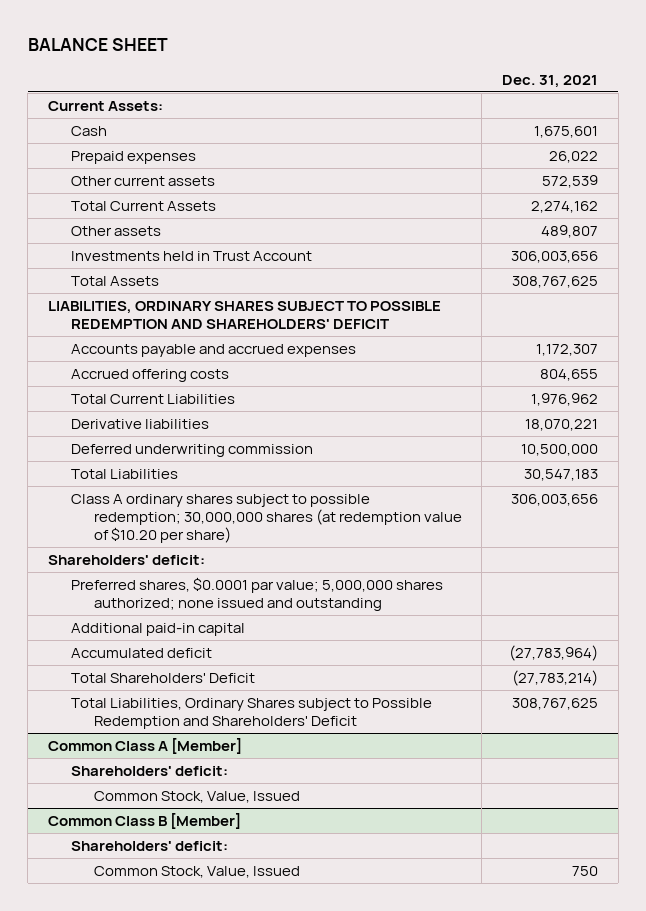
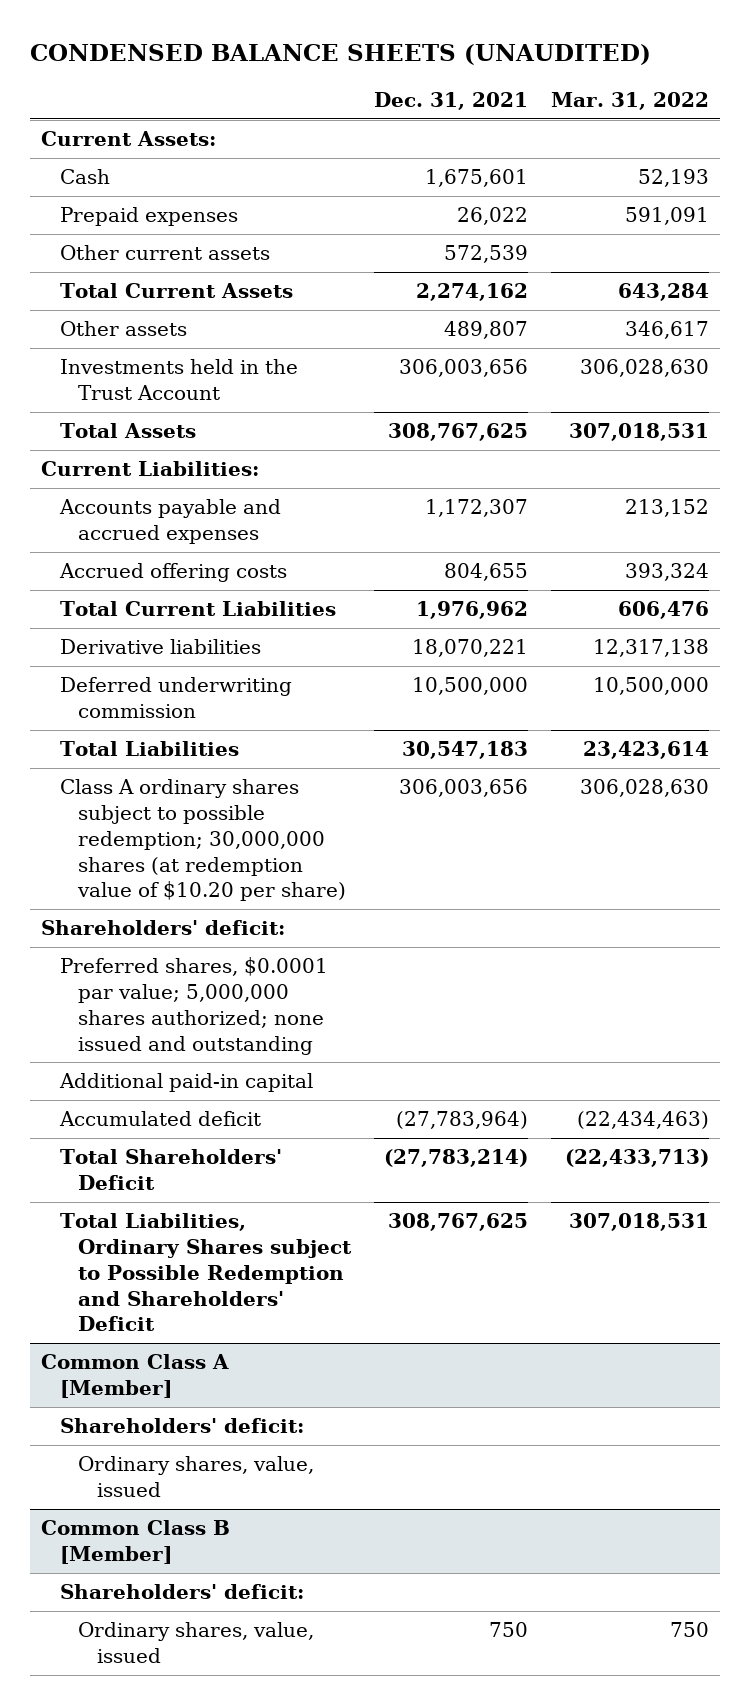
[27,38,168,52] BALANCE SHEET -> [29,43,651,65] CONDENSED BALANCE SHEETS (UNAUDITED)
none -> [550,91,709,110] Mar. 31, 2022
[70,251,312,262] Investments held in Trust Account -> [59,359,298,401] Investments held in the Trust Account
[47,301,441,330] LIABILITIES, ORDINARY SHARES SUBJECT TO POSSIBLE REDEMPTION AND SHAREHOLDERS' DEFICIT -> none
none -> [41,461,260,477] Current Liabilities:
[93,791,300,804] Common Stock, Value, Issued -> [78,1456,315,1498] Ordinary shares, value, issued
[93,866,300,879] Common Stock, Value, Issued -> [78,1622,315,1664] Ordinary shares, value, issued

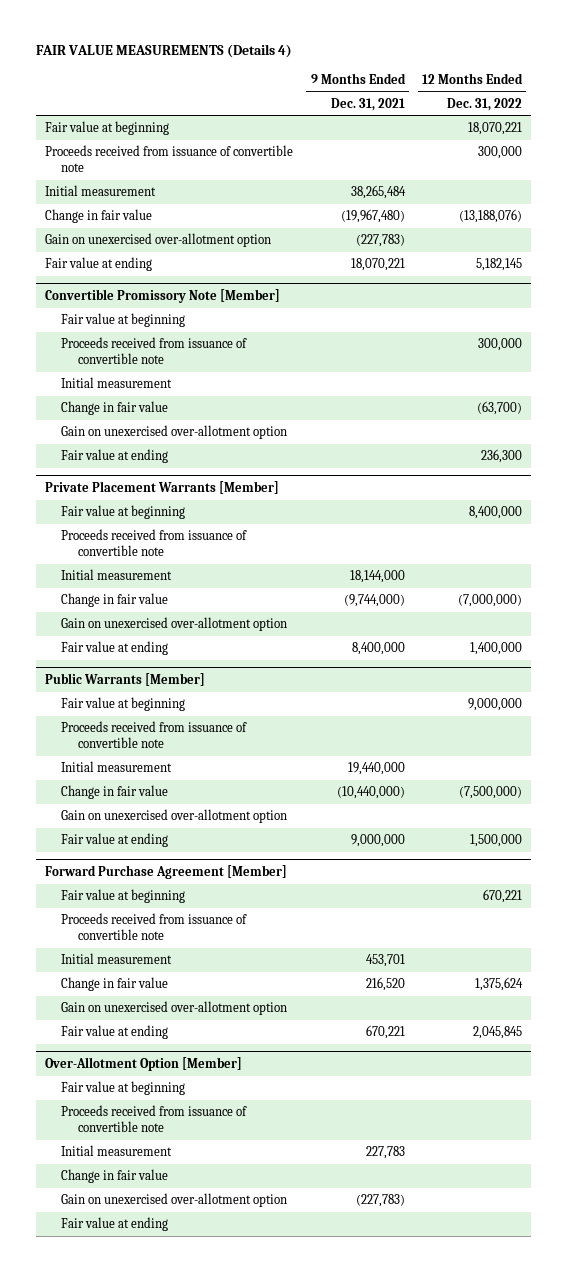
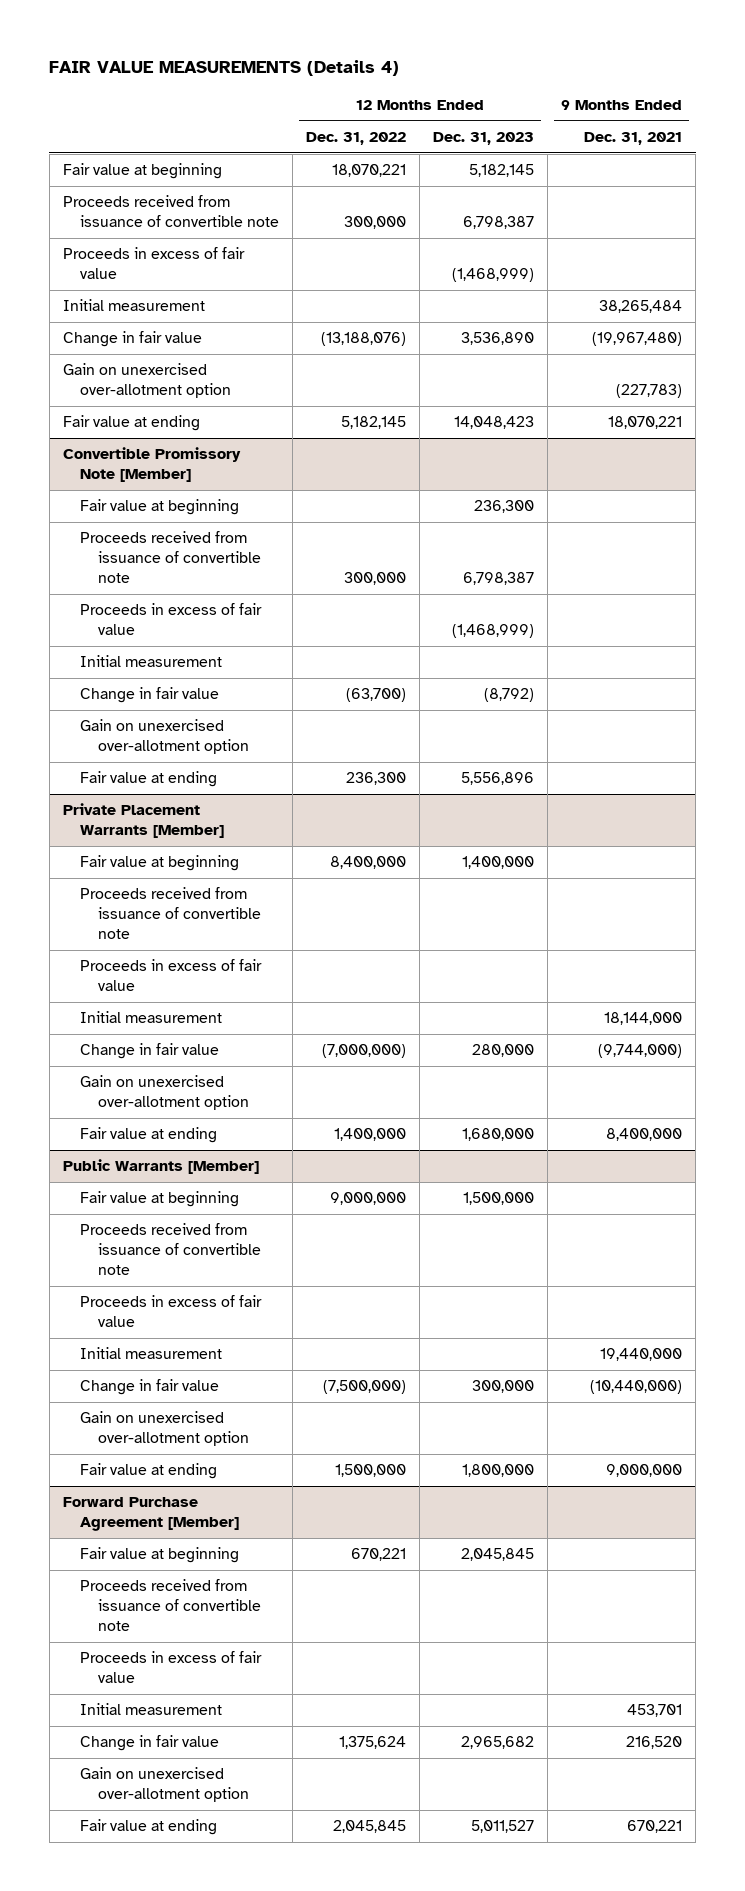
none -> [433,132,535,146] Dec. 31, 2023
none -> [62,247,245,280] Proceeds in excess of fair value
none -> [80,603,263,636] Proceeds in excess of fair value
none -> [80,959,263,992] Proceeds in excess of fair value
none -> [80,1295,263,1328] Proceeds in excess of fair value
none -> [80,1651,263,1684] Proceeds in excess of fair value
[44,1057,242,1072] Over-Allotment Option [Member] -> none
[61,1081,186,1096] Fair value at beginning -> none
[61,1105,248,1133] Proceeds received from issuance of convertible note -> none
[61,1145,173,1157] Initial measurement -> none
[61,1169,169,1184] Change in fair value -> none
[61,1193,288,1208] Gain on unexercised over-allotment option -> none
[61,1217,169,1232] Fair value at ending -> none

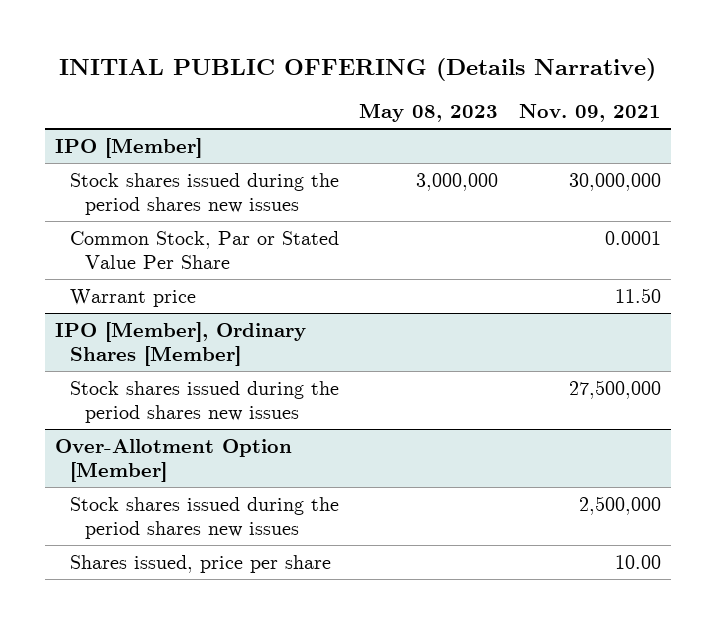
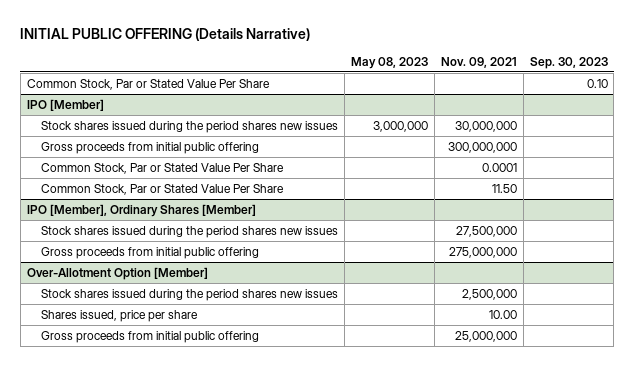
none -> [529,56,608,69] Sep. 30, 2023
none -> [26,78,270,90] Common Stock, Par or Stated Value Per Share
none -> [40,141,259,154] Gross proceeds from initial public offering
[69,288,196,307] Warrant price -> [40,183,284,195] Common Stock, Par or Stated Value Per Share
none -> [40,246,259,259] Gross proceeds from initial public offering
none -> [40,330,259,343] Gross proceeds from initial public offering

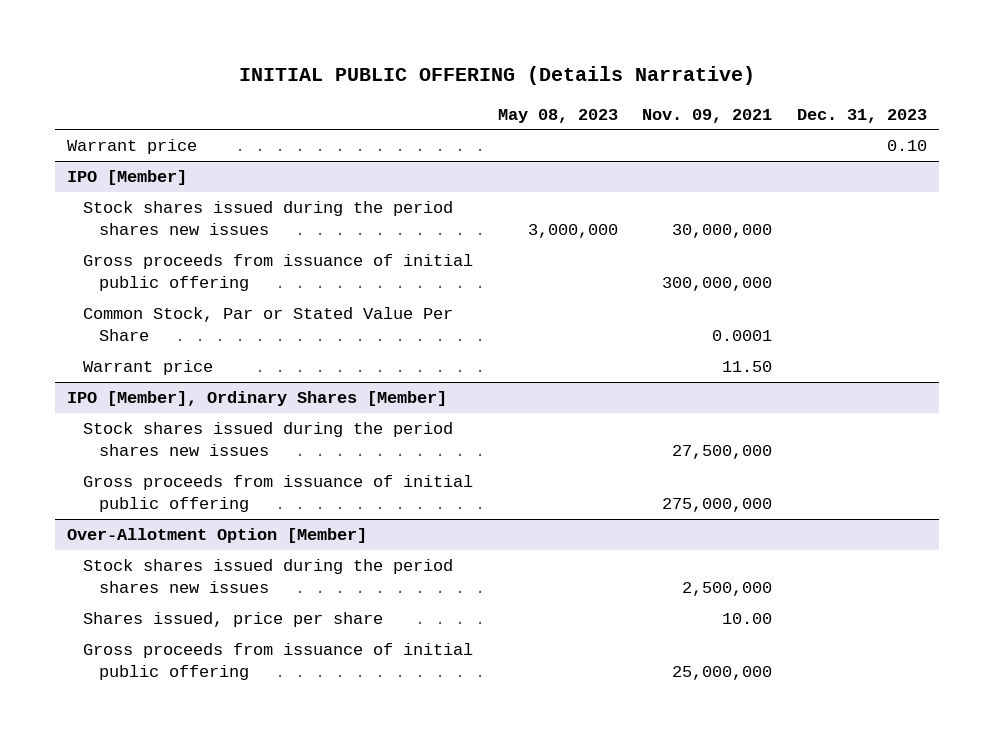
[529,56,608,69] Sep. 30, 2023 -> none
none -> [796,108,927,123] Dec. 31, 2023
[26,78,270,90] Common Stock, Par or Stated Value Per Share -> [66,139,197,155] Warrant price
[40,141,259,154] Gross proceeds from initial public offering -> [82,254,473,292] Gross proceeds from issuance of initial public offering
[40,183,284,195] Common Stock, Par or Stated Value Per Share -> [82,360,213,376] Warrant price
[40,246,259,259] Gross proceeds from initial public offering -> [82,475,473,513] Gross proceeds from issuance of initial public offering
[40,330,259,343] Gross proceeds from initial public offering -> [82,643,473,681] Gross proceeds from issuance of initial public offering

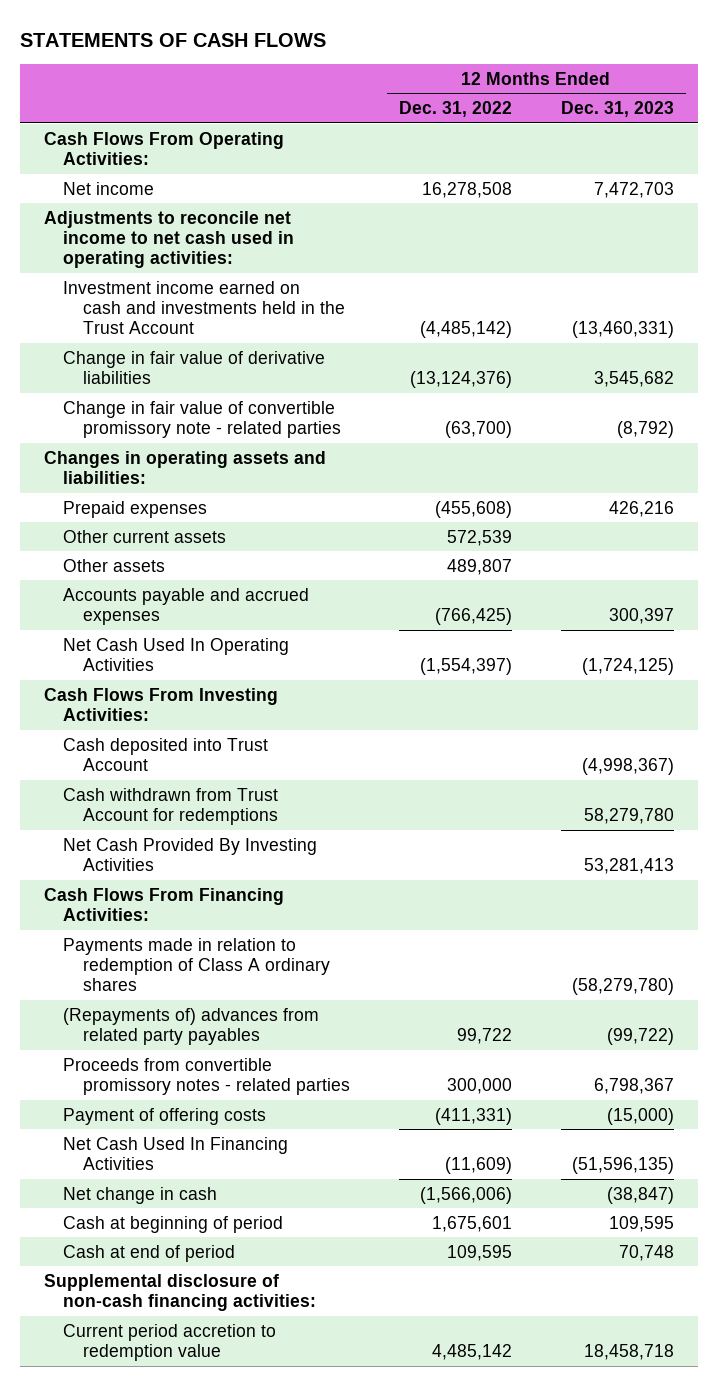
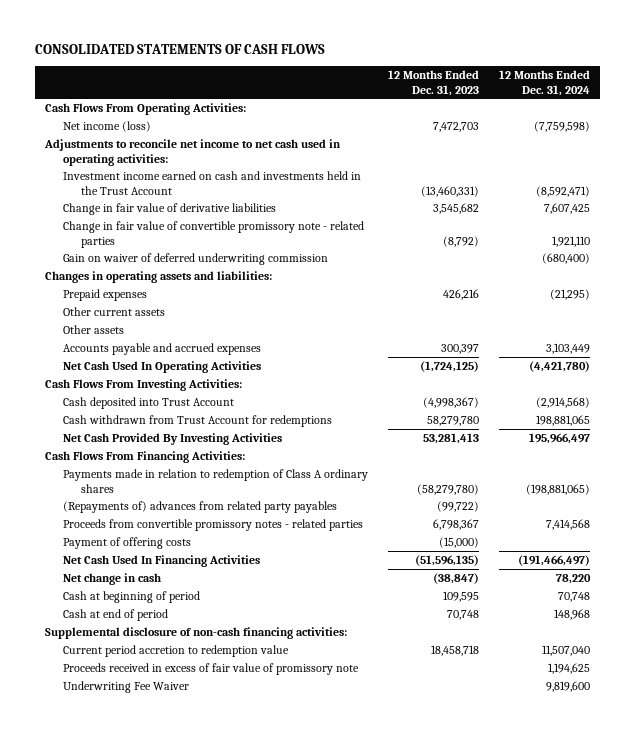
[19,32,326,47] STATEMENTS OF CASH FLOWS -> [34,43,325,54] CONSOLIDATED STATEMENTS OF CASH FLOWS
[398,101,512,118] Dec. 31, 2022 -> none
none -> [498,69,590,96] 12 Months Ended Dec. 31, 2024
[63,181,155,195] Net income -> [62,121,151,133] Net income (loss)
none -> [62,253,328,266] Gain on waiver of deferred underwriting commission
none -> [62,663,359,676] Proceeds received in excess of fair value of promissory note
none -> [62,681,189,694] Underwriting Fee Waiver

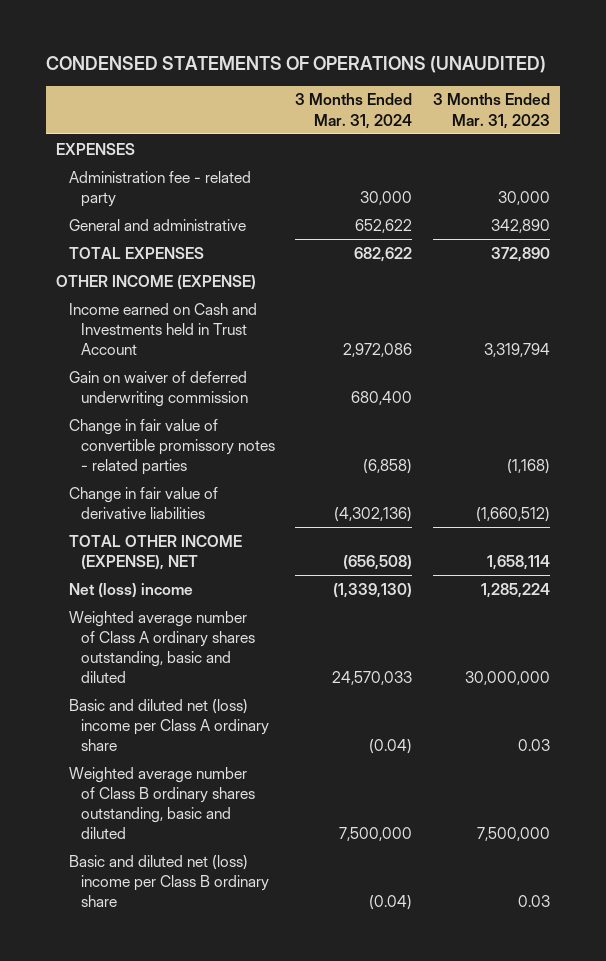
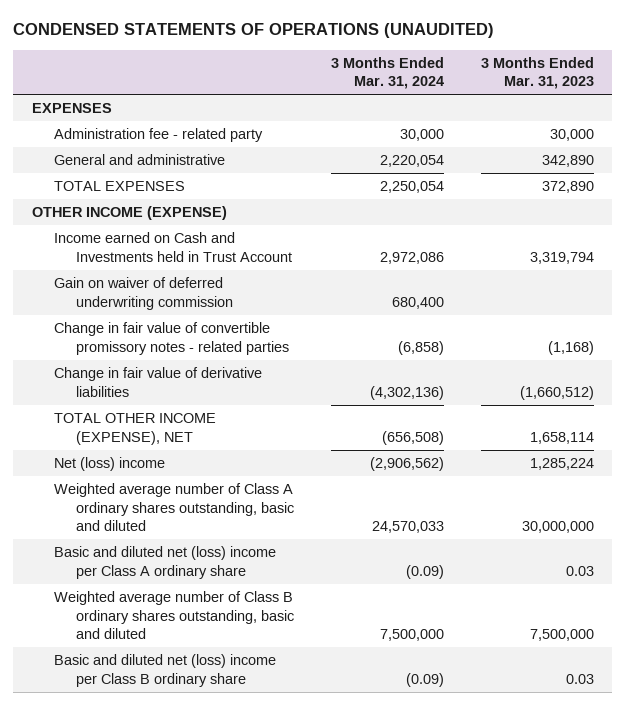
[355,218,413,233] 652,622 -> [380,155,445,168] 2,220,054
[354,246,413,262] 682,622 -> [380,181,445,194] 2,250,054
[333,582,413,598] (1,339,130) -> [370,457,445,472] (2,906,562)
[369,738,413,754] (0.04) -> [406,564,445,579] (0.09)
[369,894,413,910] (0.04) -> [406,672,445,687] (0.09)

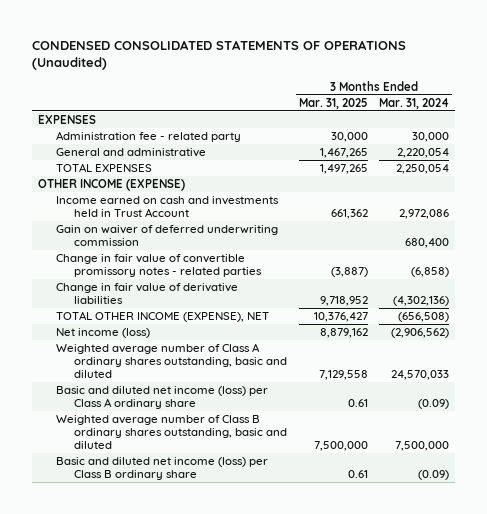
[13,23,495,39] CONDENSED STATEMENTS OF OPERATIONS (UNAUDITED) -> [31,39,406,71] CONDENSED CONSOLIDATED STATEMENTS OF OPERATIONS (Unaudited)
[480,56,594,90] 3 Months Ended Mar. 31, 2023 -> none
none -> [298,97,368,109] Mar. 31, 2025
[54,232,293,262] Income earned on Cash and Investments held in Trust Account -> [55,196,279,218] Income earned on cash and investments held in Trust Account
[54,457,166,472] Net (loss) income -> [55,328,150,339] Net income (loss)
[54,546,277,579] Basic and diluted net (loss) income per Class A ordinary share -> [55,386,268,410] Basic and diluted net income (loss) per Class A ordinary share
[54,654,277,687] Basic and diluted net (loss) income per Class B ordinary share -> [55,457,268,481] Basic and diluted net income (loss) per Class B ordinary share

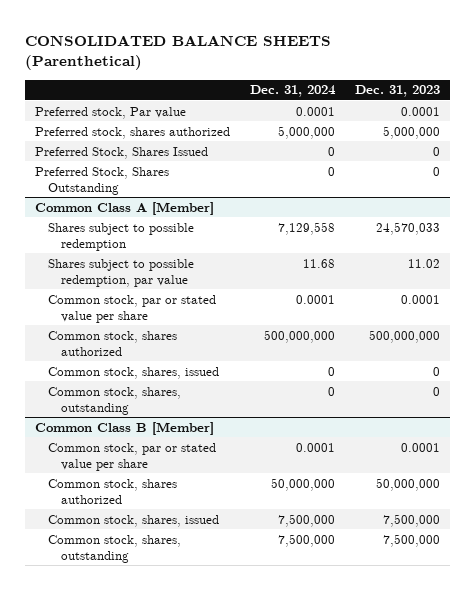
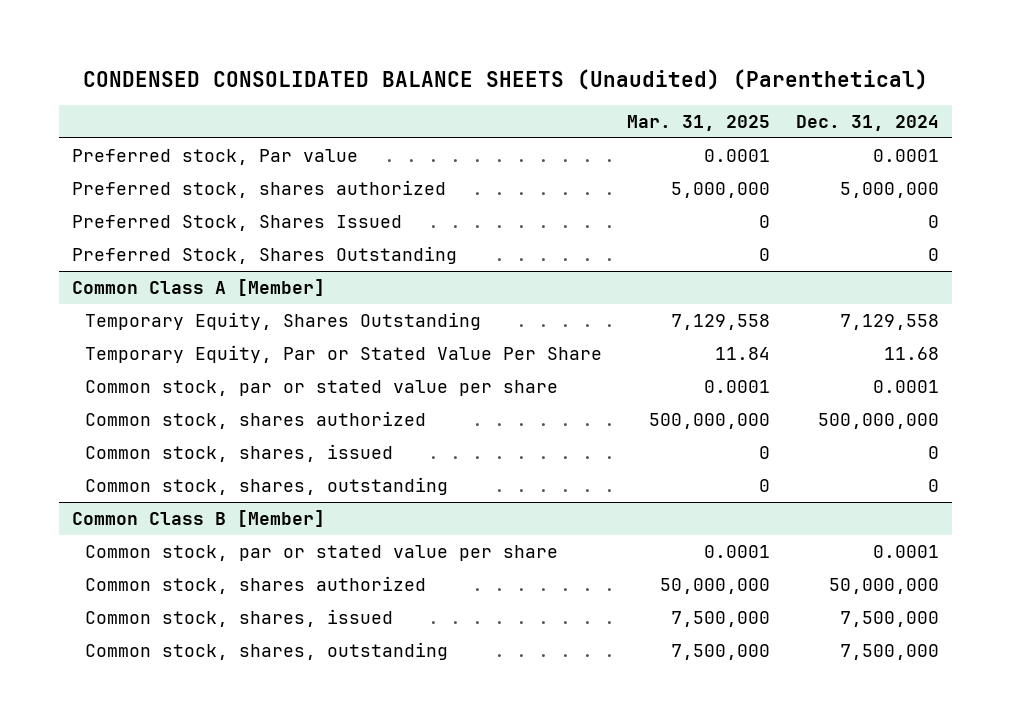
[25,34,332,71] CONSOLIDATED BALANCE SHEETS (Parenthetical) -> [82,68,928,90] CONDENSED CONSOLIDATED BALANCE SHEETS (Unaudited) (Parenthetical)
[355,85,441,98] Dec. 31, 2023 -> none
none -> [627,114,771,131] Mar. 31, 2025
[47,222,194,251] Shares subject to possible redemption -> [84,312,481,331] Temporary Equity, Shares Outstanding
[47,258,194,287] Shares subject to possible redemption, par value -> [84,345,602,364] Temporary Equity, Par or Stated Value Per Share

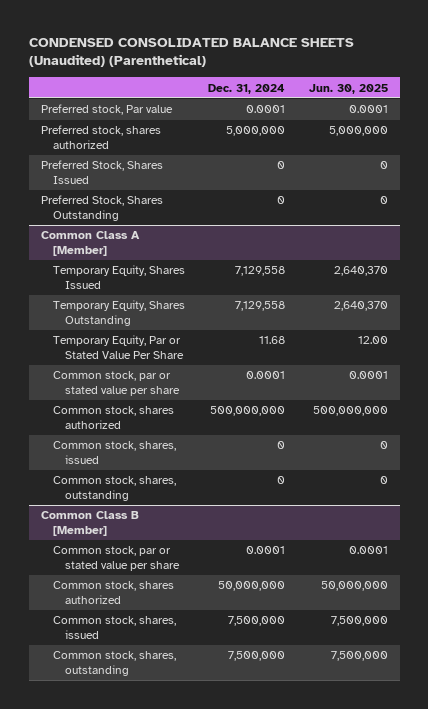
[627,114,771,131] Mar. 31, 2025 -> none
none -> [308,83,388,94] Jun. 30, 2025
none -> [52,265,185,289] Temporary Equity, Shares Issued

